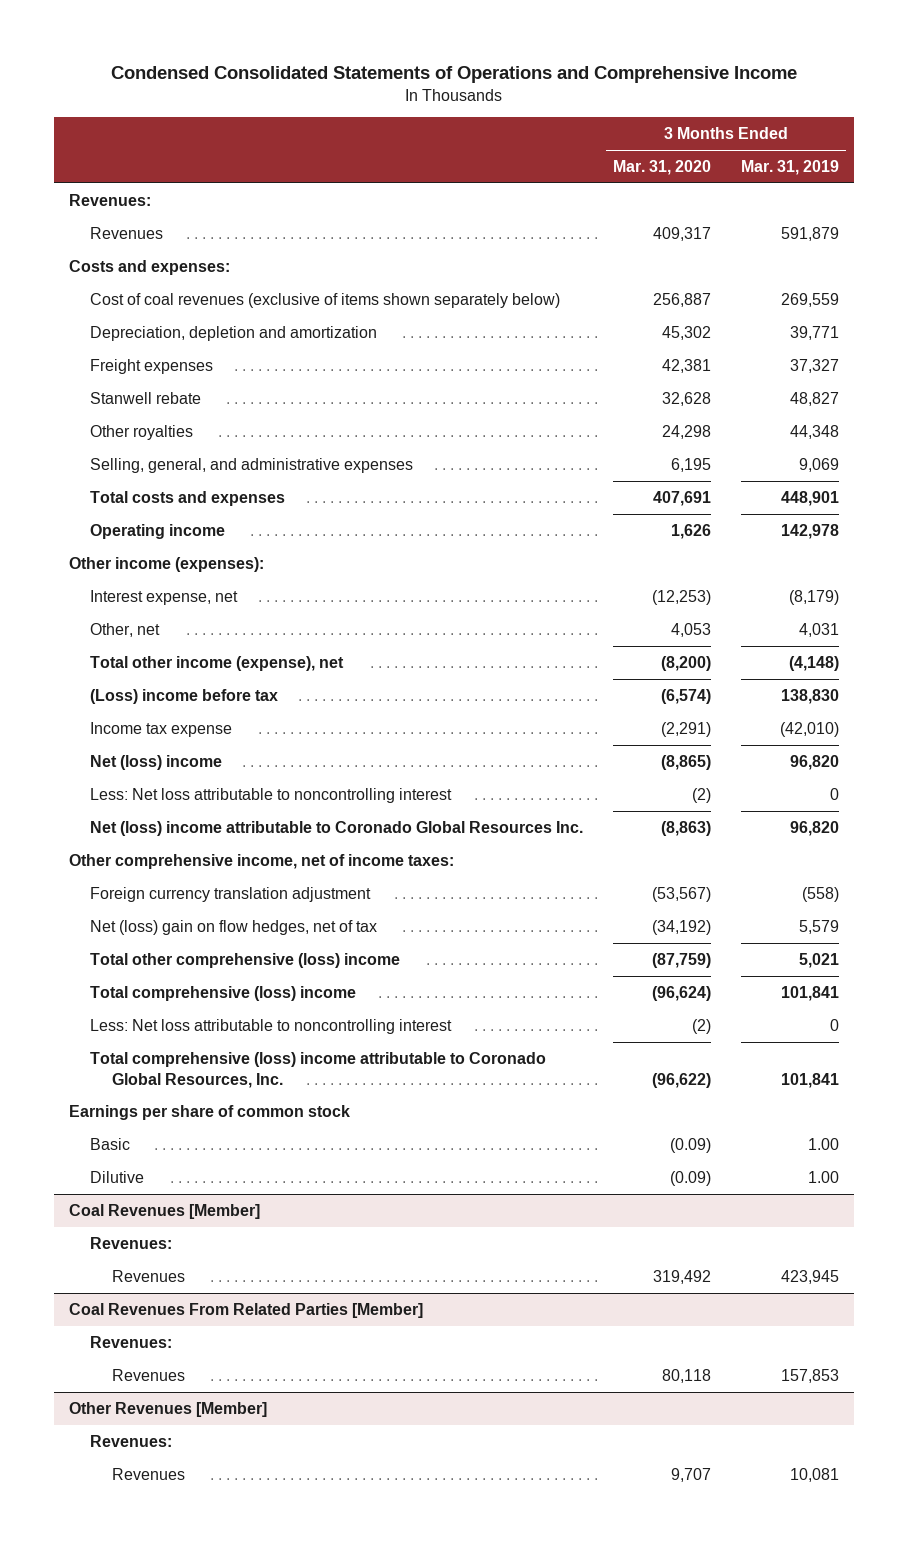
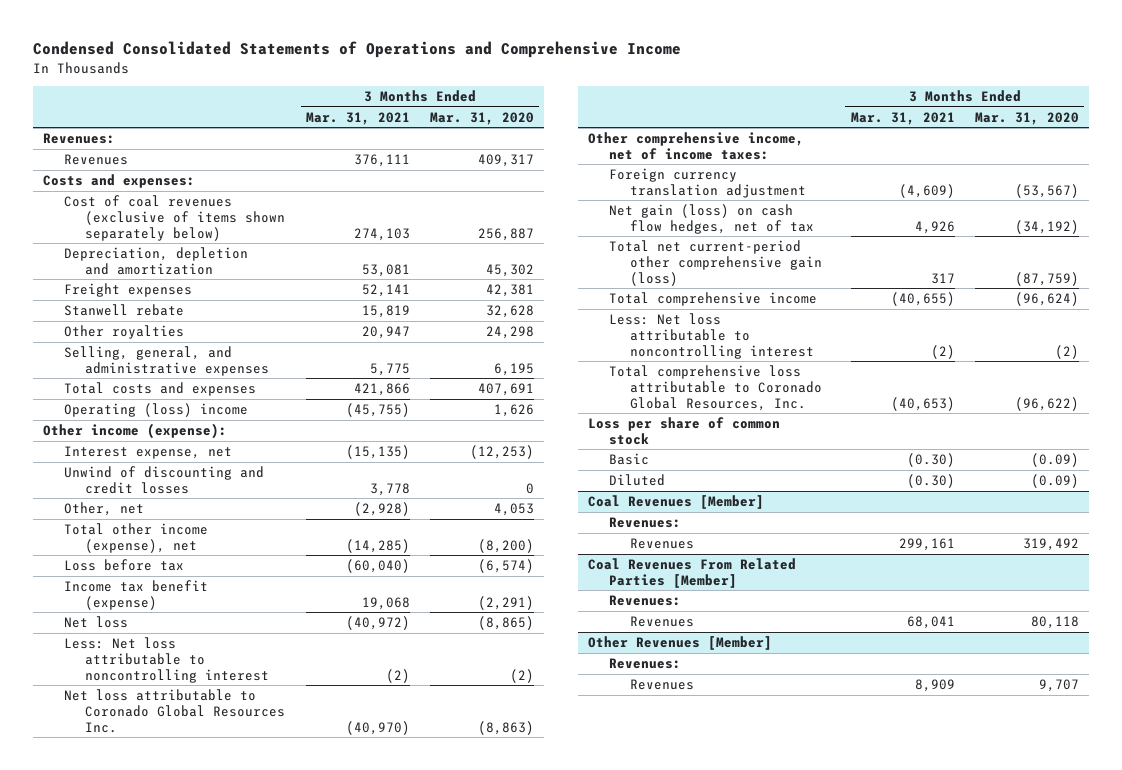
[740,159,839,175] Mar. 31, 2019 -> none
none -> [305,111,410,125] Mar. 31, 2021
[90,523,226,539] Operating income -> [64,403,249,418] Operating (loss) income
[69,556,265,572] Other income (expenses): -> [43,423,228,440] Other income (expense):
none -> [64,466,265,494] Unwind of discounting and credit losses
[90,688,279,704] (Loss) income before tax -> [64,559,185,572] Loss before tax
[90,721,233,737] Income tax expense -> [64,580,209,610] Income tax benefit (expense)
[90,754,223,770] Net (loss) income -> [64,616,129,629] Net loss
[90,820,584,836] Net (loss) income attributable to Coronado Global Resources Inc. -> [64,689,286,733] Net loss attributable to Coronado Global Resources Inc.
[90,919,378,935] Net (loss) gain on flow hedges, net of tax -> [609,204,815,234] Net gain (loss) on cash flow hedges, net of tax
[90,952,401,968] Total other comprehensive (loss) income -> [609,240,823,286] Total net current-period other comprehensive gain (loss)
[90,985,357,1001] Total comprehensive (loss) income -> [609,292,818,307] Total comprehensive income
[90,1051,547,1088] Total comprehensive (loss) income attributable to Coronado Global Resources, Inc. -> [609,365,823,411] Total comprehensive loss attributable to Coronado Global Resources, Inc.
[69,1104,351,1120] Earnings per share of common stock -> [588,417,781,445] Loss per share of common stock
[90,1170,145,1183] Dilutive -> [609,474,666,487] Diluted

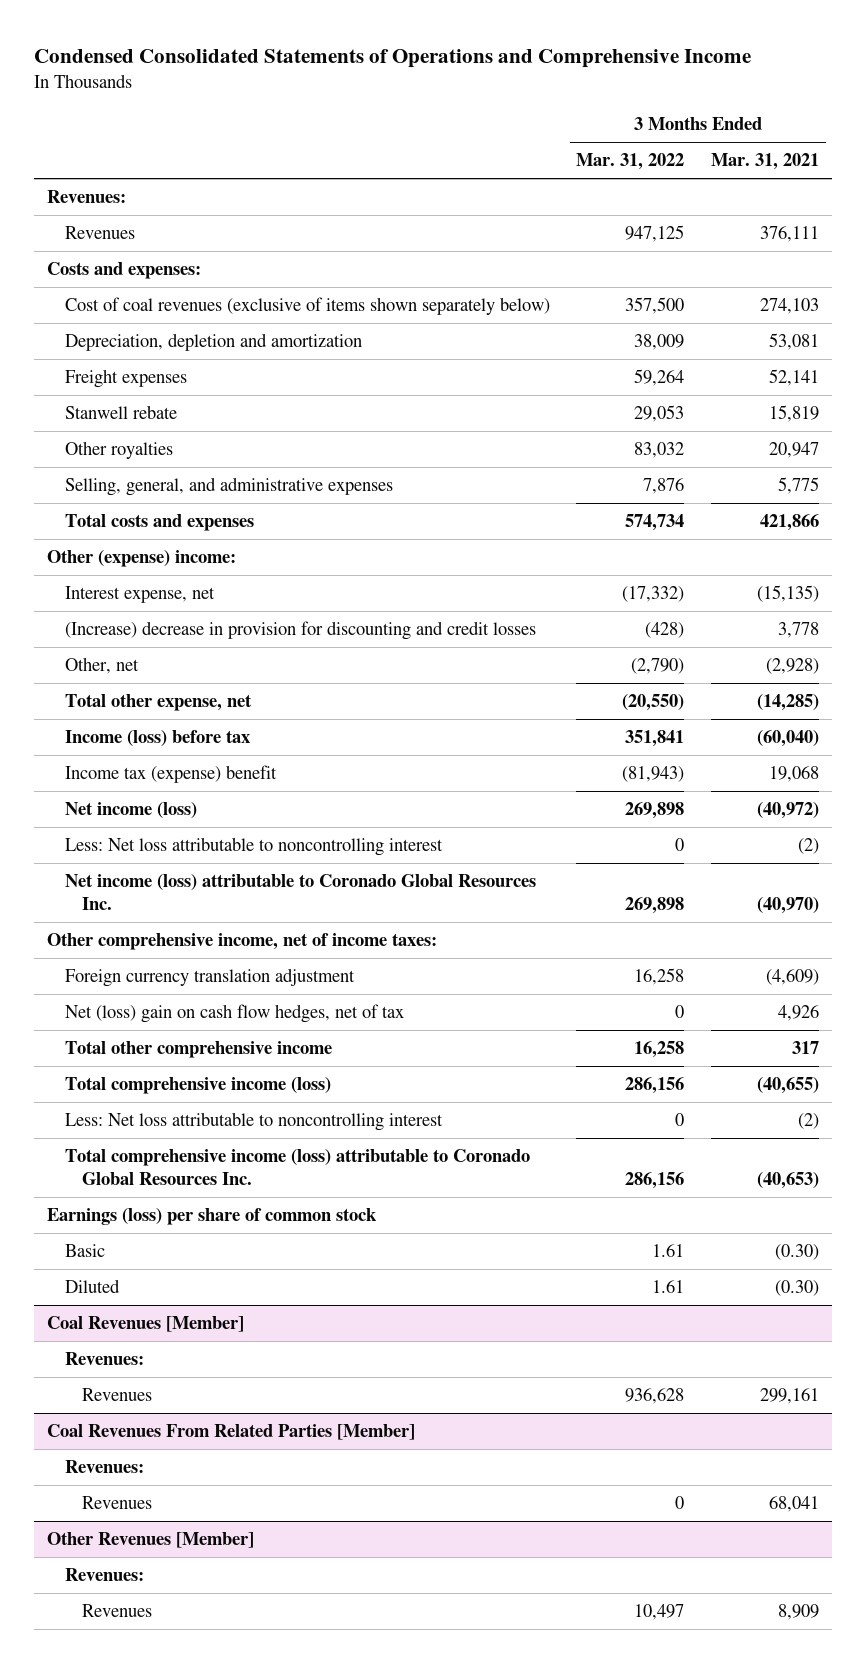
[429,111,534,125] Mar. 31, 2020 -> none
none -> [576,153,685,171] Mar. 31, 2022
[64,403,249,418] Operating (loss) income -> none
[43,423,228,440] Other income (expense): -> [47,550,237,568] Other (expense) income:
[64,466,265,494] Unwind of discounting and credit losses -> [64,621,536,641] (Increase) decrease in provision for discounting and credit losses
[64,523,209,553] Total other income (expense), net -> [64,694,252,712] Total other expense, net
[64,559,185,572] Loss before tax -> [64,730,250,747] Income (loss) before tax
[64,580,209,610] Income tax benefit (expense) -> [64,765,277,784] Income tax (expense) benefit
[64,616,129,629] Net loss -> [64,802,197,819] Net income (loss)
[64,689,286,733] Net loss attributable to Coronado Global Resources Inc. -> [64,874,536,911] Net income (loss) attributable to Coronado Global Resources Inc.
[609,204,815,234] Net gain (loss) on cash flow hedges, net of tax -> [64,1004,404,1024] Net (loss) gain on cash flow hedges, net of tax
[609,240,823,286] Total net current-period other comprehensive gain (loss) -> [64,1041,332,1059] Total other comprehensive income
[609,292,818,307] Total comprehensive income -> [64,1077,331,1095] Total comprehensive income (loss)
[609,365,823,411] Total comprehensive loss attributable to Coronado Global Resources, Inc. -> [64,1149,530,1186] Total comprehensive income (loss) attributable to Coronado Global Resources Inc.
[588,417,781,445] Loss per share of common stock -> [47,1208,378,1226] Earnings (loss) per share of common stock

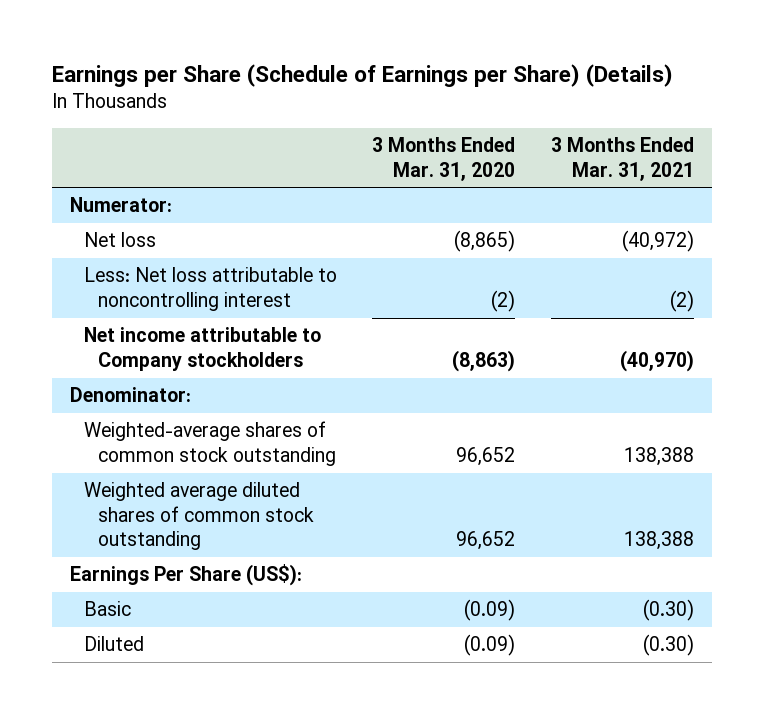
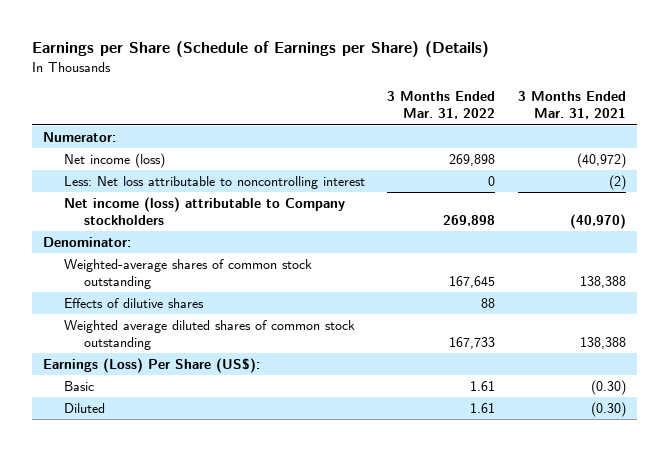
[372,137,516,181] 3 Months Ended Mar. 31, 2020 -> none
none -> [387,91,496,120] 3 Months Ended Mar. 31, 2022
[83,232,156,248] Net loss -> [63,152,165,168] Net income (loss)
[83,327,321,371] Net income attributable to Company stockholders -> [63,196,345,225] Net income (loss) attributable to Company stockholders
none -> [63,297,204,308] Effects of dilutive shares
[69,564,302,587] Earnings Per Share (US$): -> [43,357,261,373] Earnings (Loss) Per Share (US$):

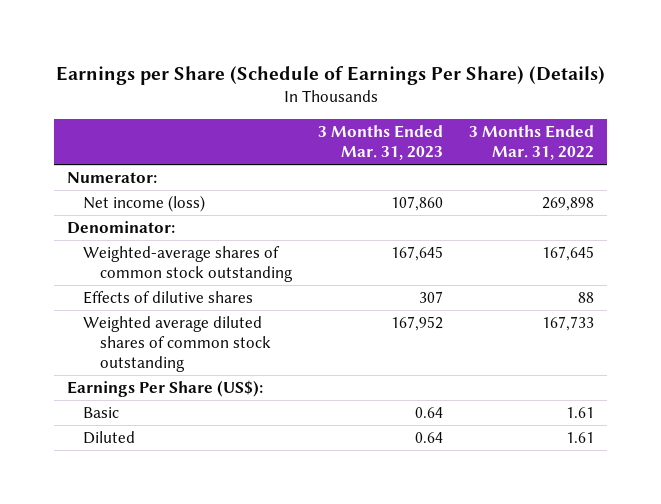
[31,41,489,58] Earnings per Share (Schedule of Earnings per Share) (Details) -> [55,65,605,85] Earnings per Share (Schedule of Earnings Per Share) (Details)
[517,91,626,120] 3 Months Ended Mar. 31, 2021 -> none
none -> [317,125,443,161] 3 Months Ended Mar. 31, 2023
[63,175,365,189] Less: Net loss attributable to noncontrolling interest -> none
[63,196,345,225] Net income (loss) attributable to Company stockholders -> none
[43,357,261,373] Earnings (Loss) Per Share (US$): -> [66,379,263,397] Earnings Per Share (US$):

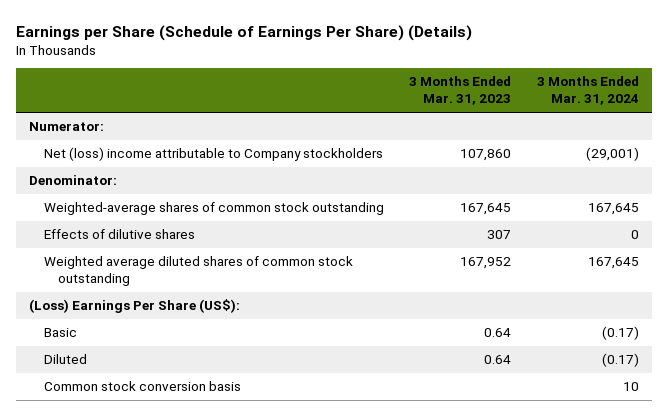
[469,125,595,161] 3 Months Ended Mar. 31, 2022 -> none
none -> [537,76,640,106] 3 Months Ended Mar. 31, 2024
[83,194,206,212] Net income (loss) -> [43,147,383,162] Net (loss) income attributable to Company stockholders
[66,379,263,397] Earnings Per Share (US$): -> [29,299,241,314] (Loss) Earnings Per Share (US$):
none -> [43,381,241,392] Common stock conversion basis

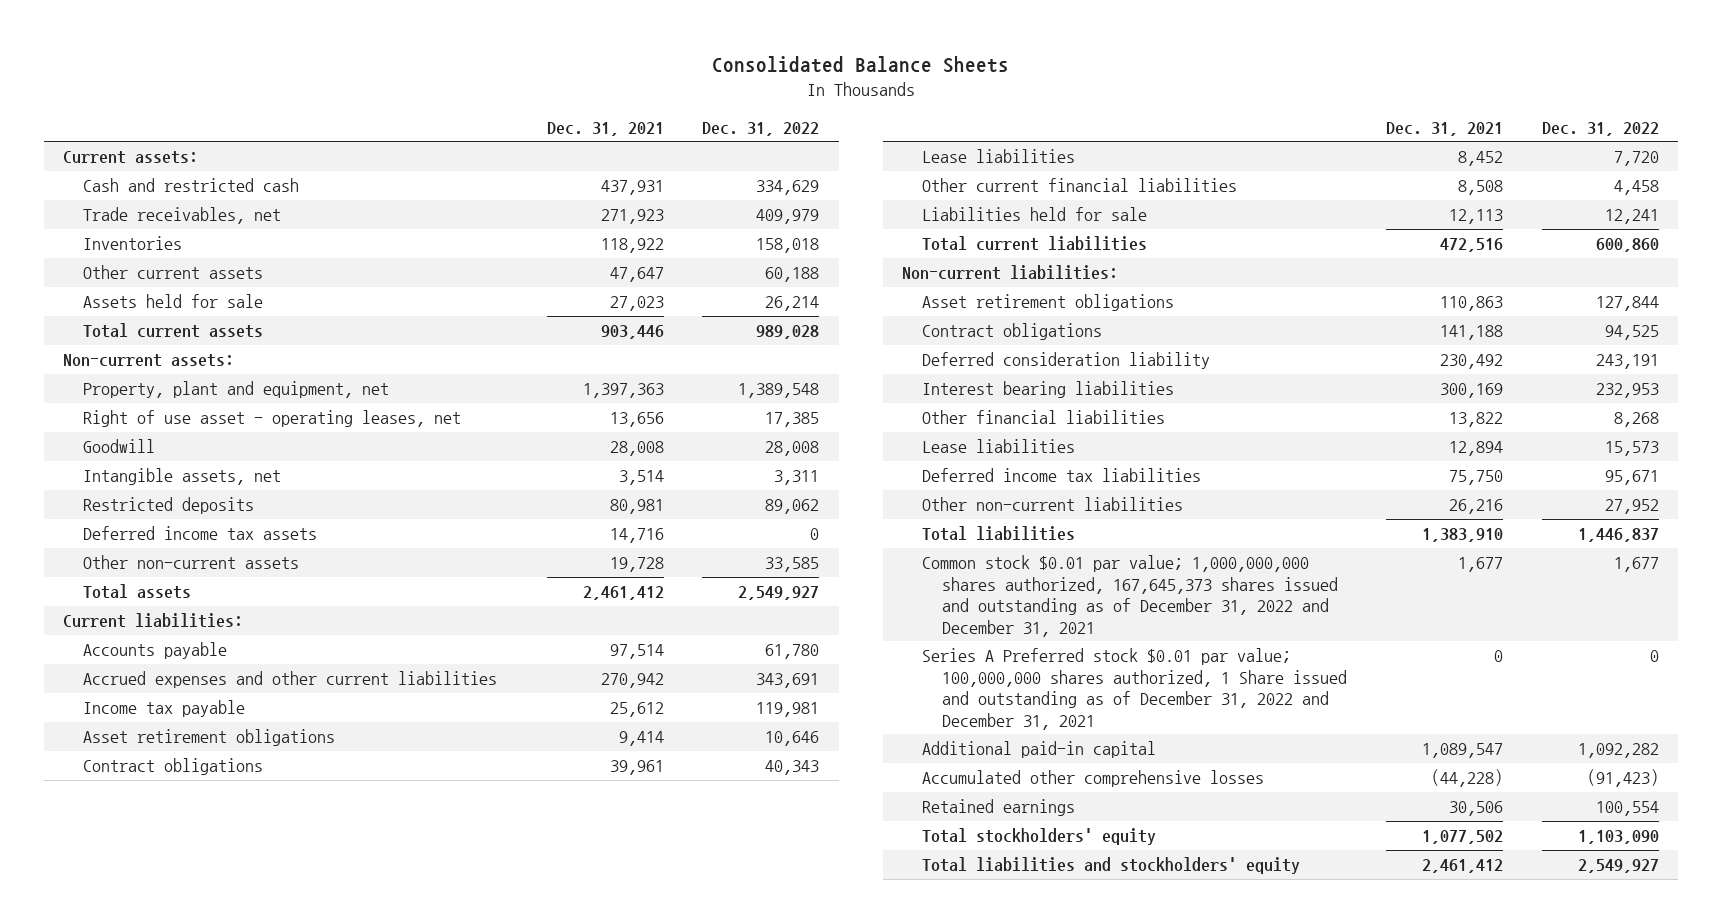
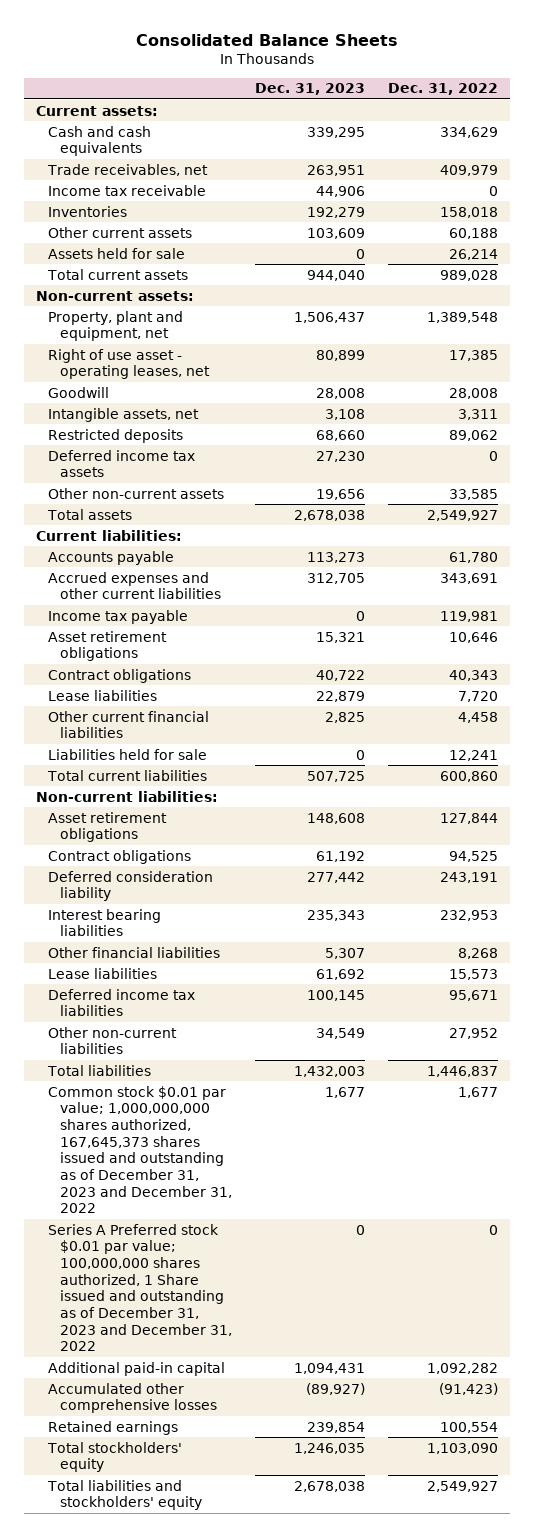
[546,121,664,136] Dec. 31, 2021 -> none
none -> [254,83,365,96] Dec. 31, 2023
[83,178,300,193] Cash and restricted cash -> [47,125,151,157] Cash and cash equivalents
none -> [47,184,206,196] Income tax receivable
[922,555,1338,637] Common stock $0.01 par value; 1,000,000,000 shares authorized, 167,645,373 shares issued and outstanding as of December 31, 2022 and December 31, 2021 -> [47,1085,232,1214] Common stock $0.01 par value; 1,000,000,000 shares authorized, 167,645,373 shares issued and outstanding as of December 31, 2023 and December 31, 2022
[922,648,1347,730] Series A Preferred stock $0.01 par value; 100,000,000 shares authorized, 1 Share issued and outstanding as of December 31, 2022 and December 31, 2021 -> [47,1223,232,1352] Series A Preferred stock $0.01 par value; 100,000,000 shares authorized, 1 Share issued and outstanding as of December 31, 2023 and December 31, 2022

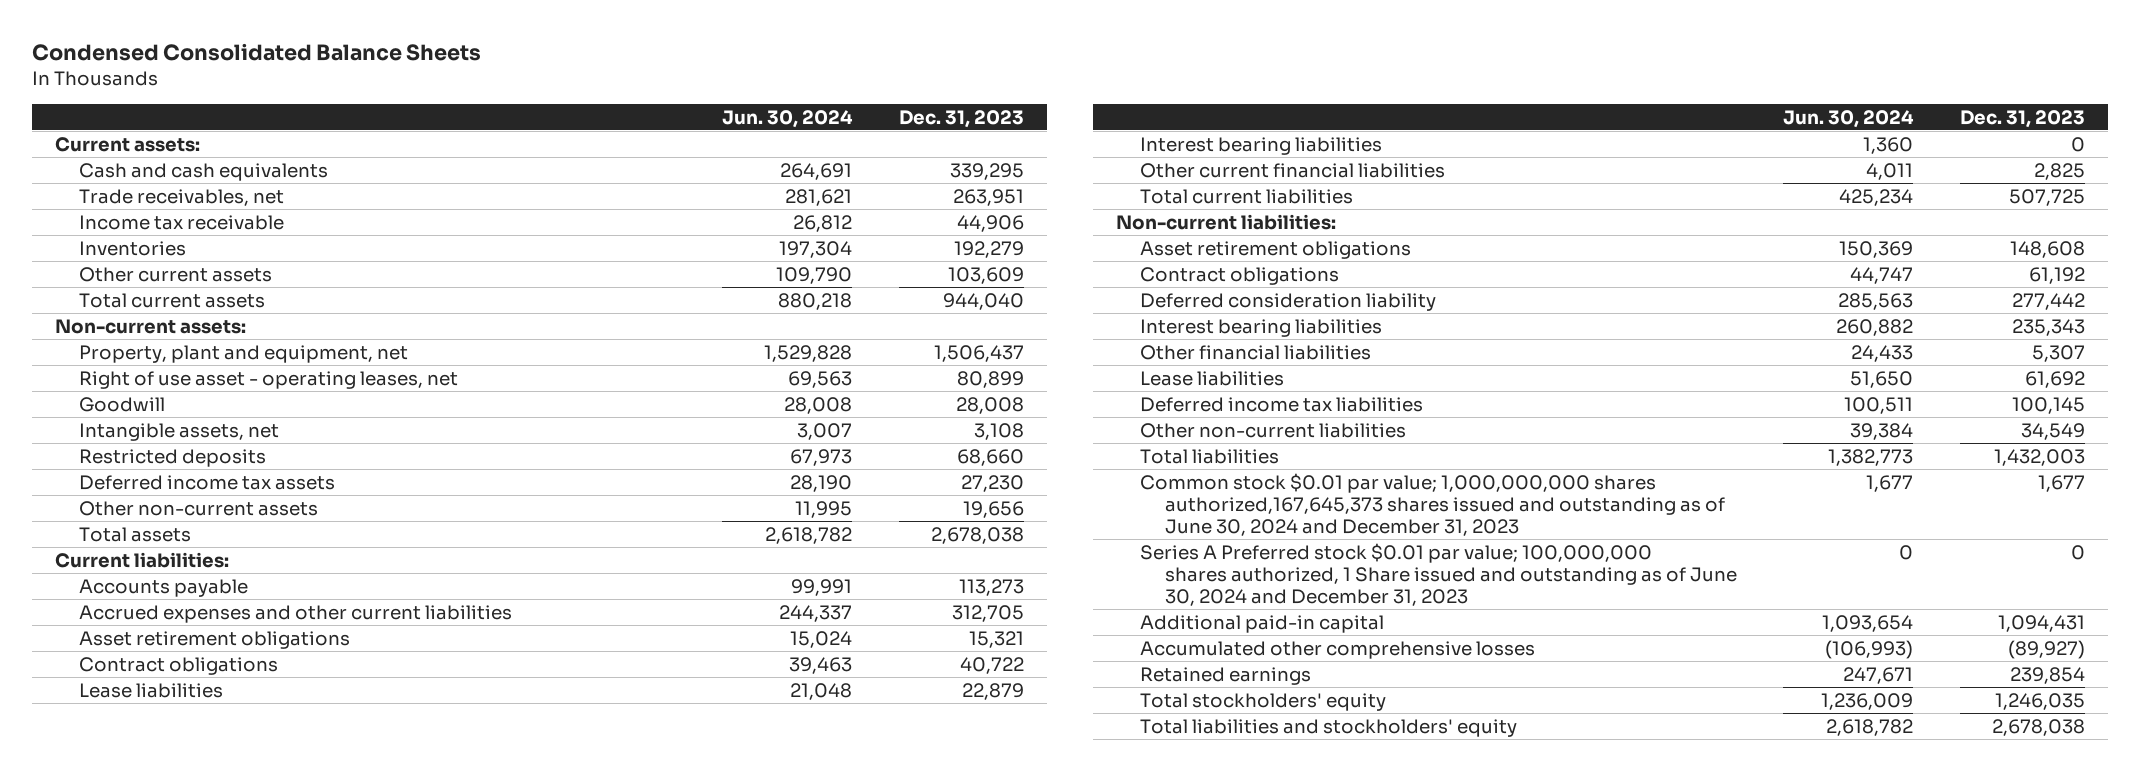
[136,33,399,46] Consolidated Balance Sheets -> [31,43,481,62] Condensed Consolidated Balance Sheets
[388,83,499,96] Dec. 31, 2022 -> none
none -> [722,109,854,128] Jun. 30, 2024
[47,247,185,259] Assets held for sale -> none
[47,609,188,624] Income tax payable -> none
none -> [1140,136,1383,155] Interest bearing liabilities
[47,748,207,760] Liabilities held for sale -> none
[47,1085,232,1214] Common stock $0.01 par value; 1,000,000,000 shares authorized, 167,645,373 shares issued and outstanding as of December 31, 2023 and December 31, 2022 -> [1140,472,1725,536] Common stock $0.01 par value; 1,000,000,000 shares authorized,167,645,373 shares issued and outstanding as of June 30, 2024 and December 31, 2023
[47,1223,232,1352] Series A Preferred stock $0.01 par value; 100,000,000 shares authorized, 1 Share issued and outstanding as of December 31, 2023 and December 31, 2022 -> [1140,542,1737,606] Series A Preferred stock $0.01 par value; 100,000,000 shares authorized, 1 Share issued and outstanding as of June 30, 2024 and December 31, 2023

